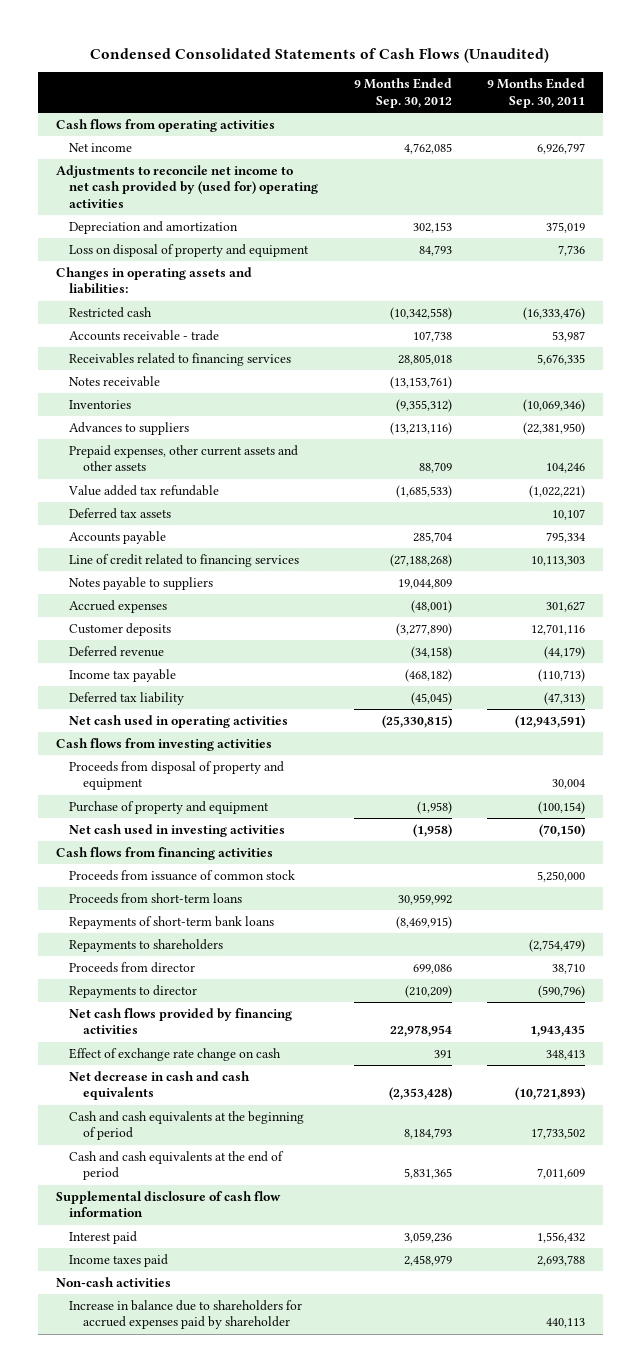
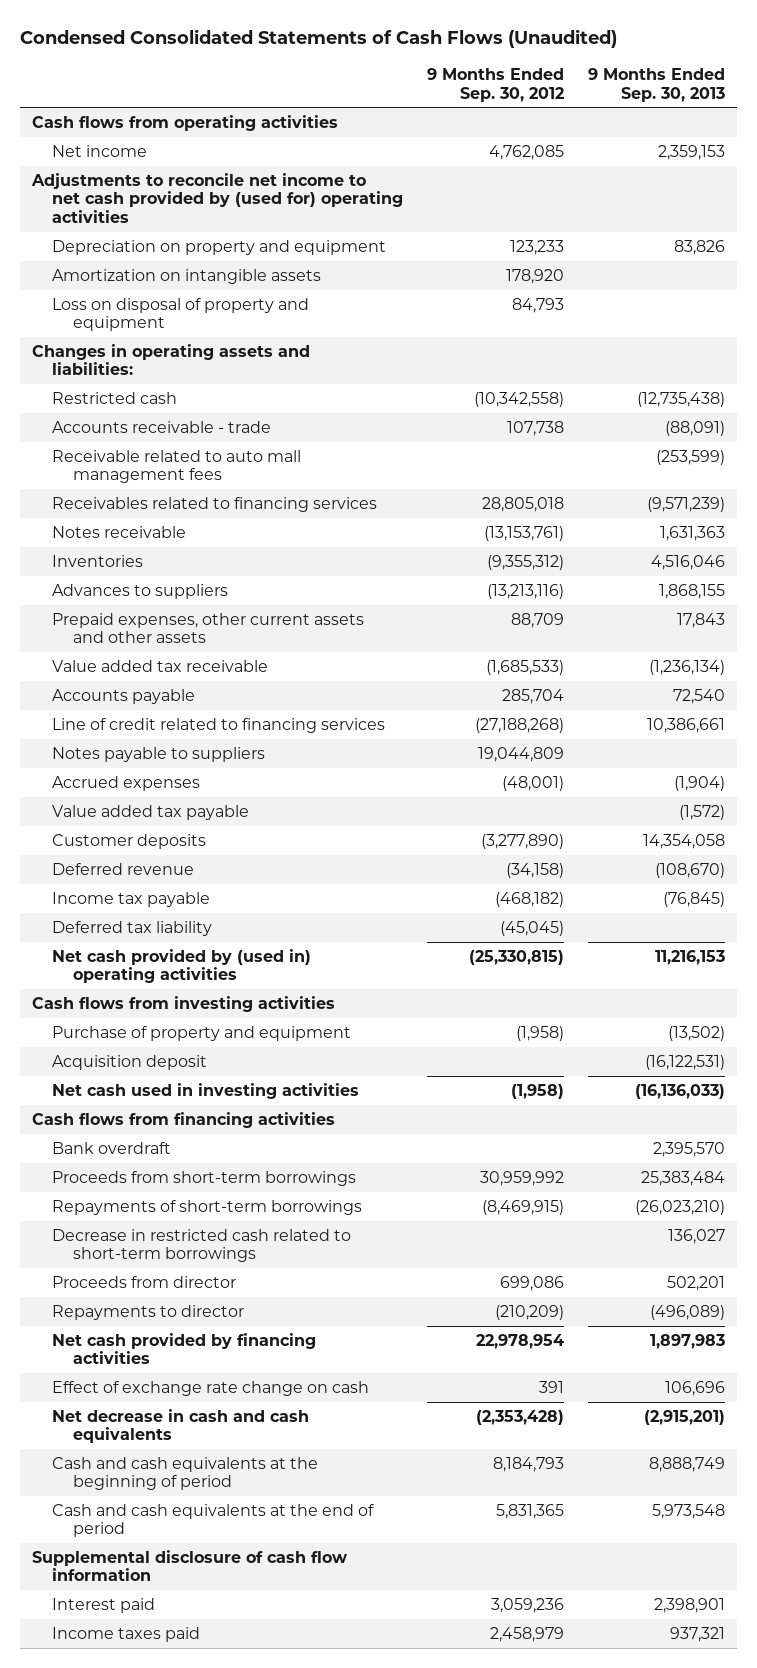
[487,78,586,108] 9 Months Ended Sep. 30, 2011 -> none
none -> [588,68,726,102] 9 Months Ended Sep. 30, 2013
[69,220,239,234] Depreciation and amortization -> [52,240,387,256] Depreciation on property and equipment
[412,221,452,233] 302,153 -> [510,240,565,256] 123,233
none -> [52,269,322,285] Amortization on intangible assets
none -> [52,450,302,484] Receivable related to auto mall management fees
[69,507,172,519] Deferred tax assets -> none
[68,484,220,496] Value added tax refundable -> [52,660,269,673] Value added tax receivable
none -> [52,805,250,821] Value added tax payable
[69,714,289,728] Net cash used in operating activities -> [52,949,312,984] Net cash provided by (used in) operating activities
[69,760,285,791] Proceeds from disposal of property and equipment -> none
none -> [52,1055,208,1071] Acquisition deposit
[69,869,296,881] Proceeds from issuance of common stock -> none
[69,938,224,952] Repayments to shareholders -> none
none -> [52,1142,172,1155] Bank overdraft
[69,892,243,904] Proceeds from short-term loans -> [52,1171,357,1187] Proceeds from short-term borrowings
[69,915,275,929] Repayments of short-term bank loans -> [52,1200,363,1216] Repayments of short-term borrowings
none -> [52,1229,352,1263] Decrease in restricted cash related to short-term borrowings
[69,1007,293,1035] Net cash flows provided by financing activities -> [52,1333,317,1365] Net cash provided by financing activities
[55,1276,171,1287] Non-cash activities -> none
[69,1299,303,1330] Increase in balance due to shareholders for accrued expenses paid by shareholder -> none

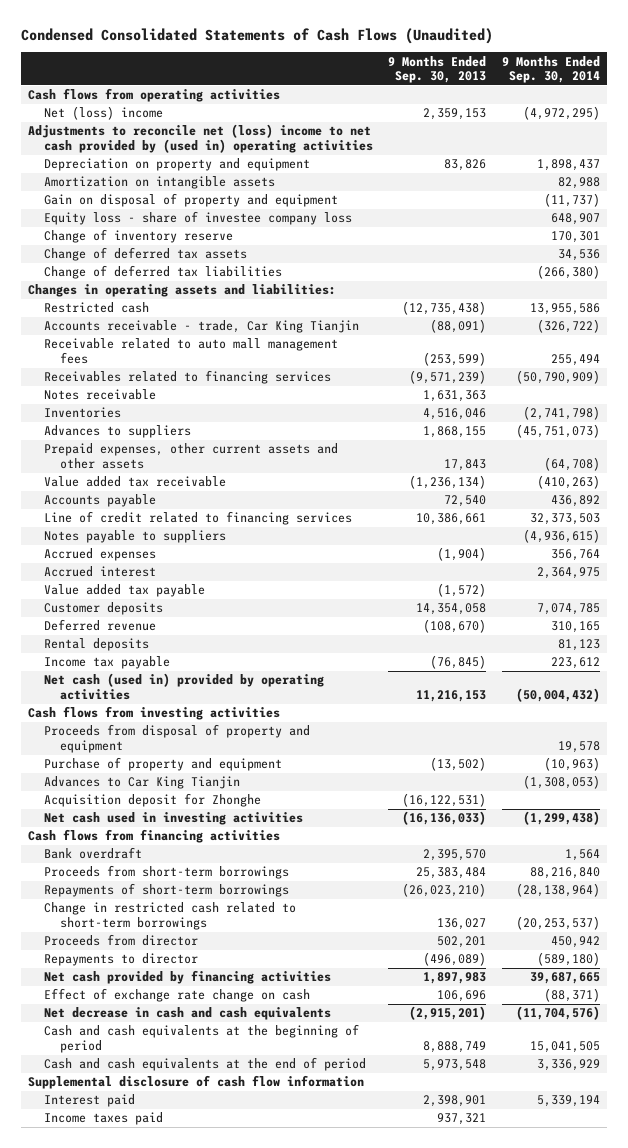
[427,68,565,102] 9 Months Ended Sep. 30, 2012 -> none
none -> [501,55,600,84] 9 Months Ended Sep. 30, 2014
[52,145,148,158] Net income -> [44,106,164,121] Net (loss) income
[30,173,404,223] Adjustments to reconcile net income to net cash provided by (used for) operating activities -> [28,124,374,153] Adjustments to reconcile net (loss) income to net cash provided by (used in) operating activities
[52,298,310,332] Loss on disposal of property and equipment -> [44,193,339,208] Gain on disposal of property and equipment
none -> [44,211,353,226] Equity loss - share of investee company loss
none -> [44,229,234,244] Change of inventory reserve
none -> [44,247,248,262] Change of deferred tax assets
none -> [44,265,283,280] Change of deferred tax liabilities
[52,421,272,434] Accounts receivable - trade -> [44,320,360,334] Accounts receivable - trade, Car King Tianjin
none -> [44,566,157,578] Accrued interest
none -> [44,638,150,652] Rental deposits
[52,921,213,937] Deferred tax liability -> none
[52,949,312,984] Net cash provided by (used in) operating activities -> [44,673,325,700] Net cash (used in) provided by operating activities
none -> [44,724,311,753] Proceeds from disposal of property and equipment
none -> [44,776,241,790] Advances to Car King Tianjin
[52,1055,208,1071] Acquisition deposit -> [44,793,262,808] Acquisition deposit for Zhonghe
[52,1229,352,1263] Decrease in restricted cash related to short-term borrowings -> [44,902,297,930] Change in restricted cash related to short-term borrowings

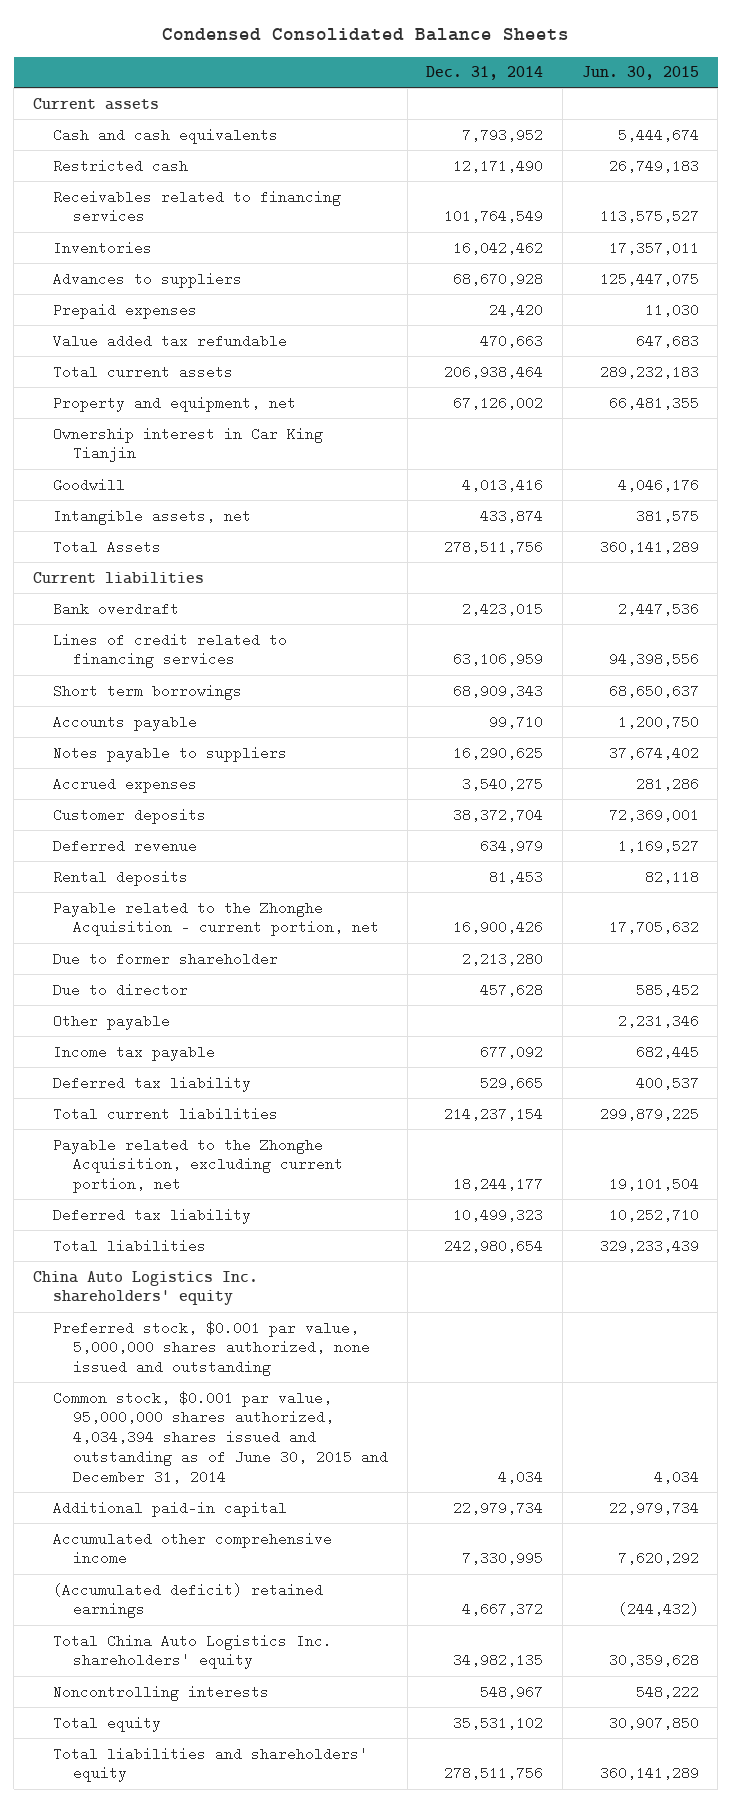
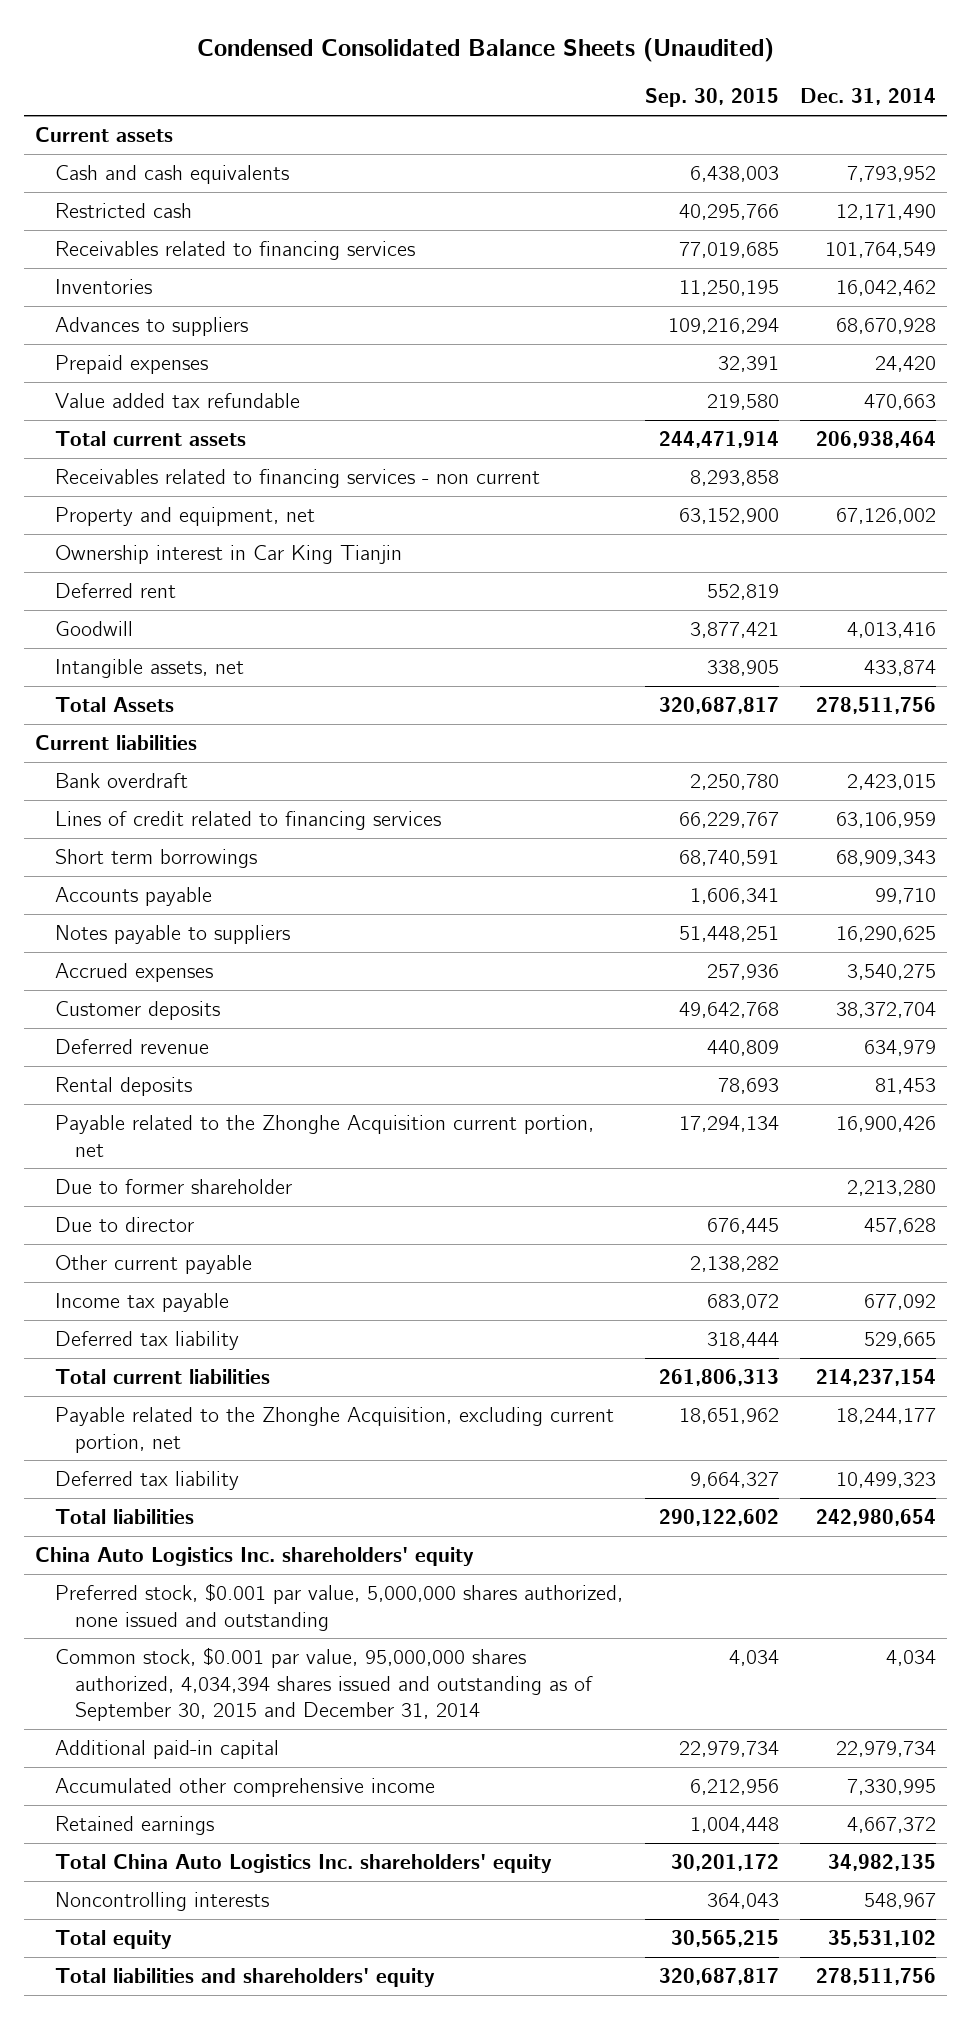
[161,27,569,41] Condensed Consolidated Balance Sheets -> [196,38,774,63] Condensed Consolidated Balance Sheets (Unaudited)
[581,66,699,81] Jun. 30, 2015 -> none
none -> [644,88,779,108] Sep. 30, 2015
none -> [54,469,540,489] Receivables related to financing services - non current
none -> [54,583,176,599] Deferred rent
[52,900,380,937] Payable related to the Zhonghe Acquisition - current portion, net -> [54,1114,594,1157] Payable related to the Zhonghe Acquisition current portion, net
[52,1013,170,1030] Other payable -> [54,1255,252,1275] Other current payable
[52,1390,389,1484] Common stock, $0.001 par value, 95,000,000 shares authorized, 4,034,394 shares issued and outstanding as of June 30, 2015 and December 31, 2014 -> [54,1647,593,1722] Common stock, $0.001 par value, 95,000,000 shares authorized, 4,034,394 shares issued and outstanding as of September 30, 2015 and December 31, 2014
[52,1582,323,1619] (Accumulated deficit) retained earnings -> [54,1816,214,1836] Retained earnings

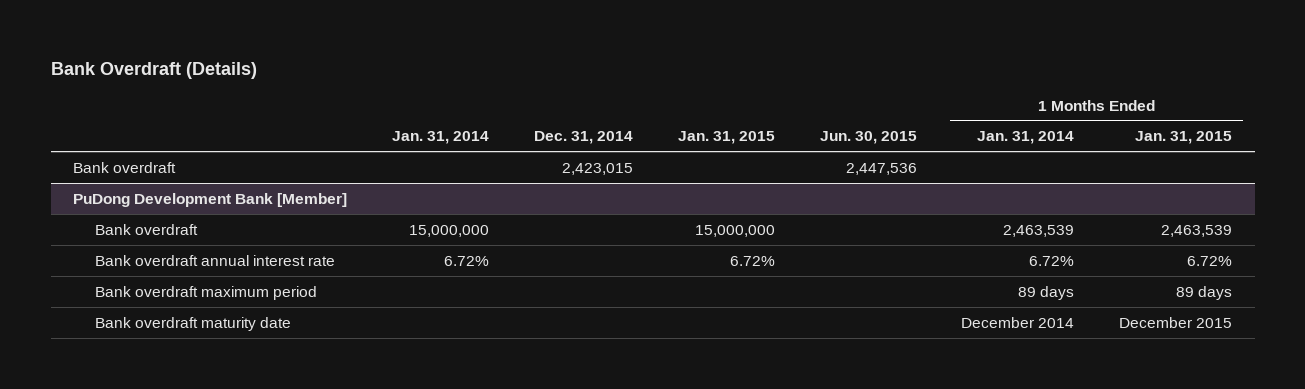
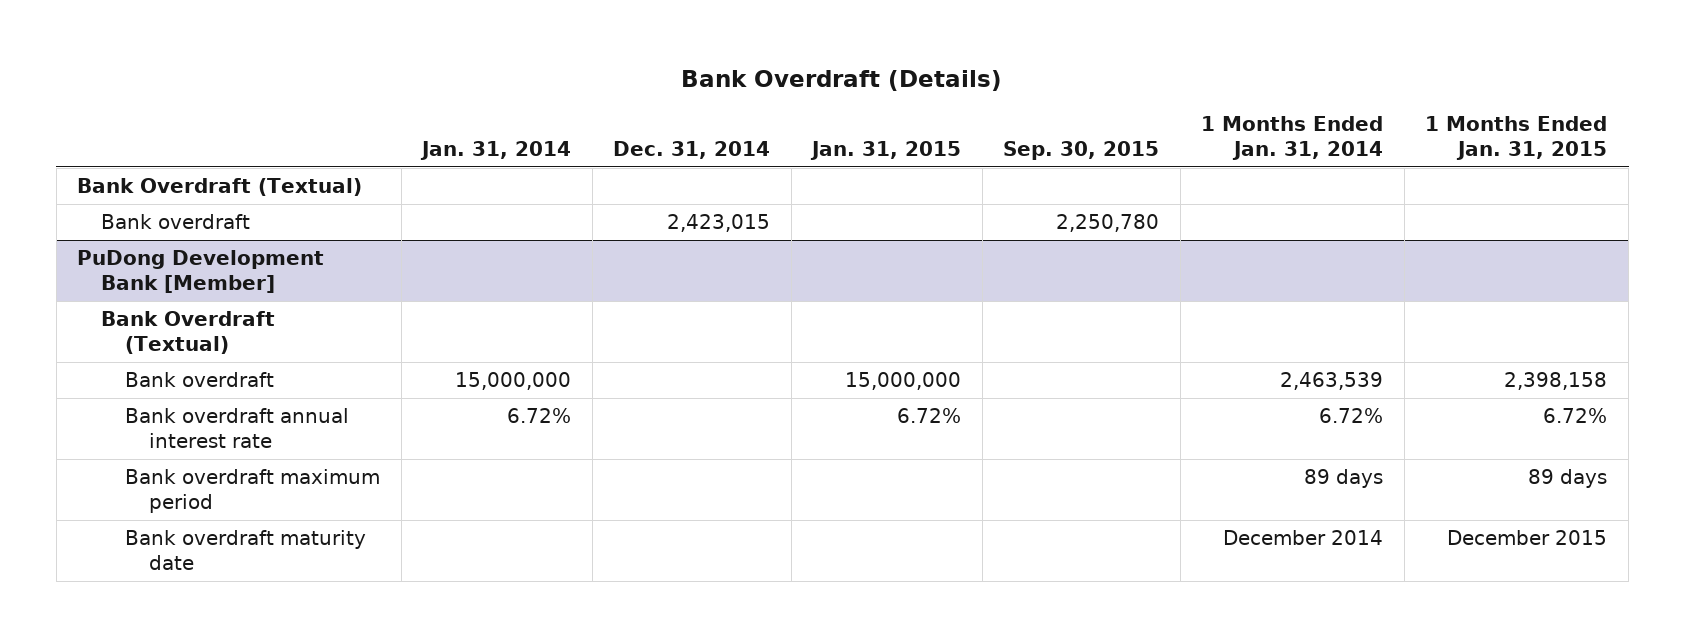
[819,131,917,145] Jun. 30, 2015 -> none
none -> [1003,141,1160,161] Sep. 30, 2015
none -> [77,177,363,196] Bank Overdraft (Textual)
none -> [101,310,276,355] Bank Overdraft (Textual)
[1161,224,1233,237] 2,463,539 -> [1504,371,1608,390] 2,398,158

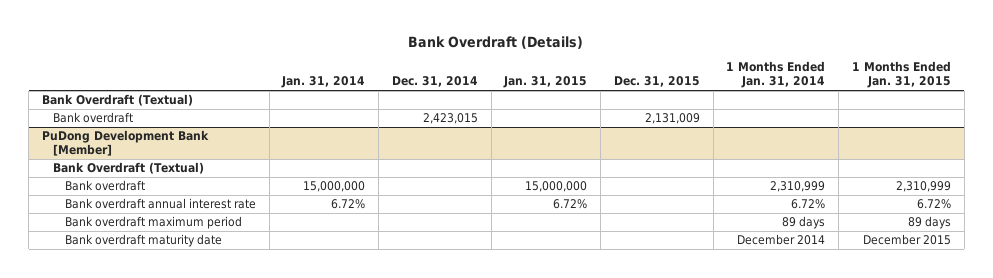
[1003,141,1160,161] Sep. 30, 2015 -> none
none -> [613,76,700,88] Dec. 31, 2015
[1280,371,1384,390] 2,463,539 -> [770,181,826,193] 2,310,999
[1504,371,1608,390] 2,398,158 -> [895,181,951,193] 2,310,999

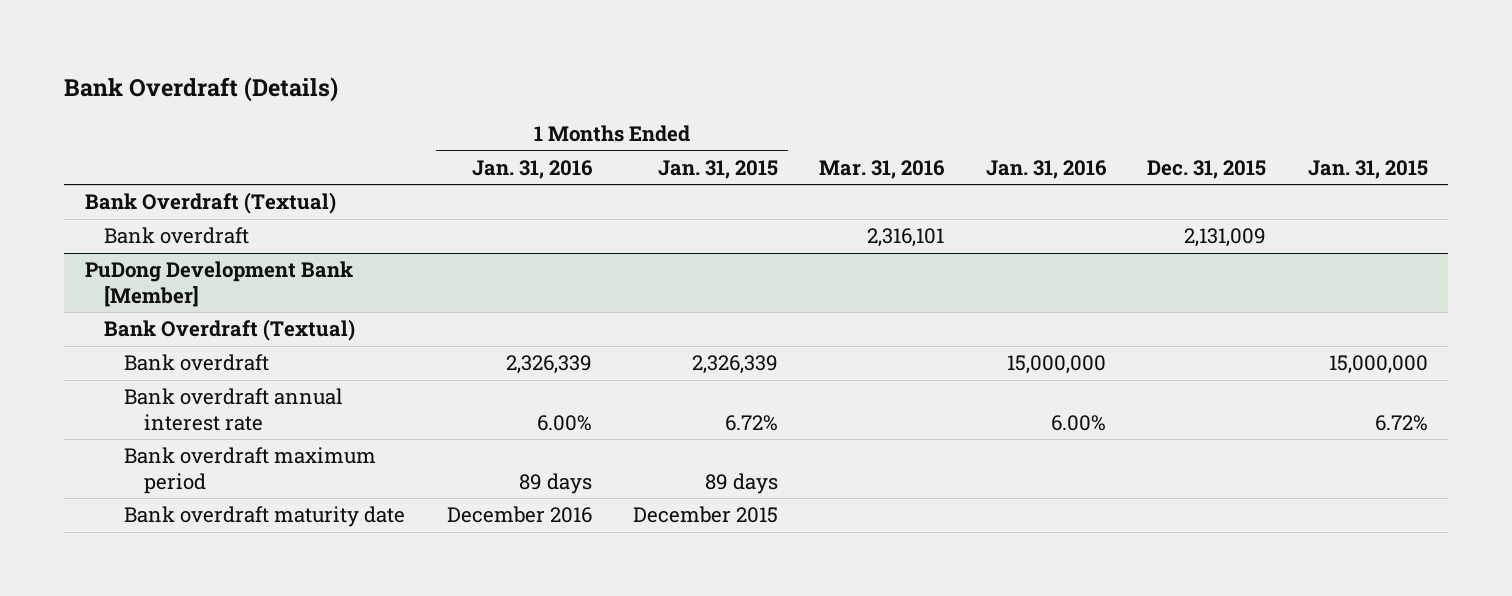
[281,76,366,89] Jan. 31, 2014 -> none
[391,76,478,88] Dec. 31, 2014 -> none
[726,61,826,89] 1 Months Ended Jan. 31, 2014 -> none
none -> [471,159,593,179] Jan. 31, 2016
none -> [819,159,946,179] Mar. 31, 2016
none -> [985,159,1107,179] Jan. 31, 2016
[895,181,951,193] 2,310,999 -> [691,355,778,375] 2,326,339

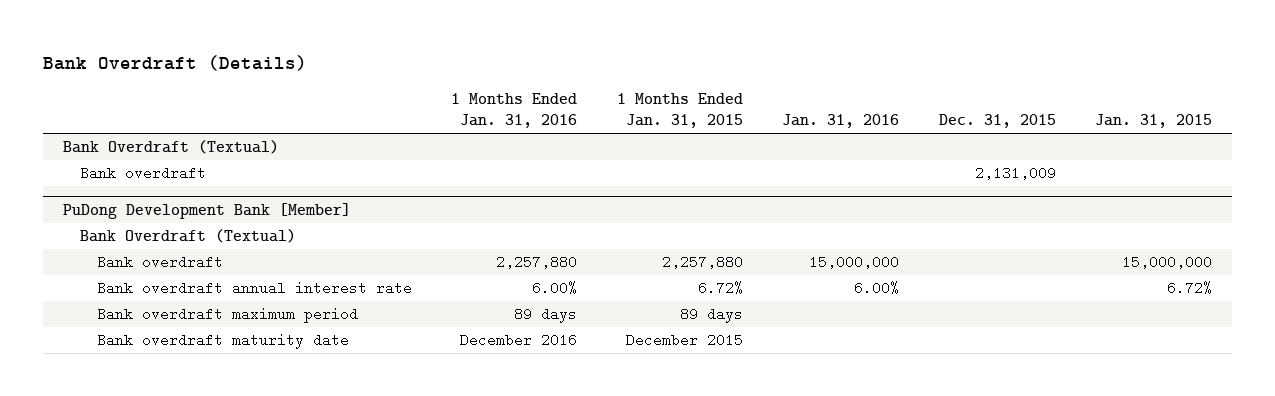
[819,159,946,179] Mar. 31, 2016 -> none
[505,355,592,375] 2,326,339 -> [496,255,578,270] 2,257,880
[691,355,778,375] 2,326,339 -> [661,255,743,270] 2,257,880

